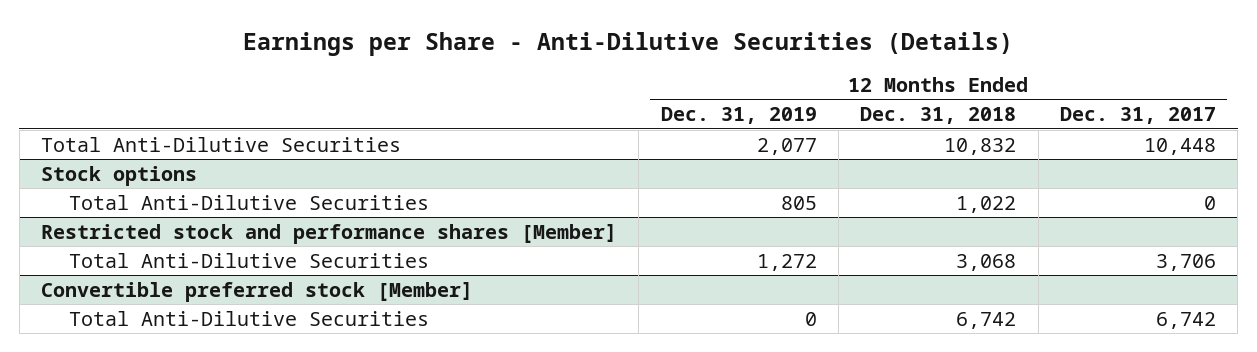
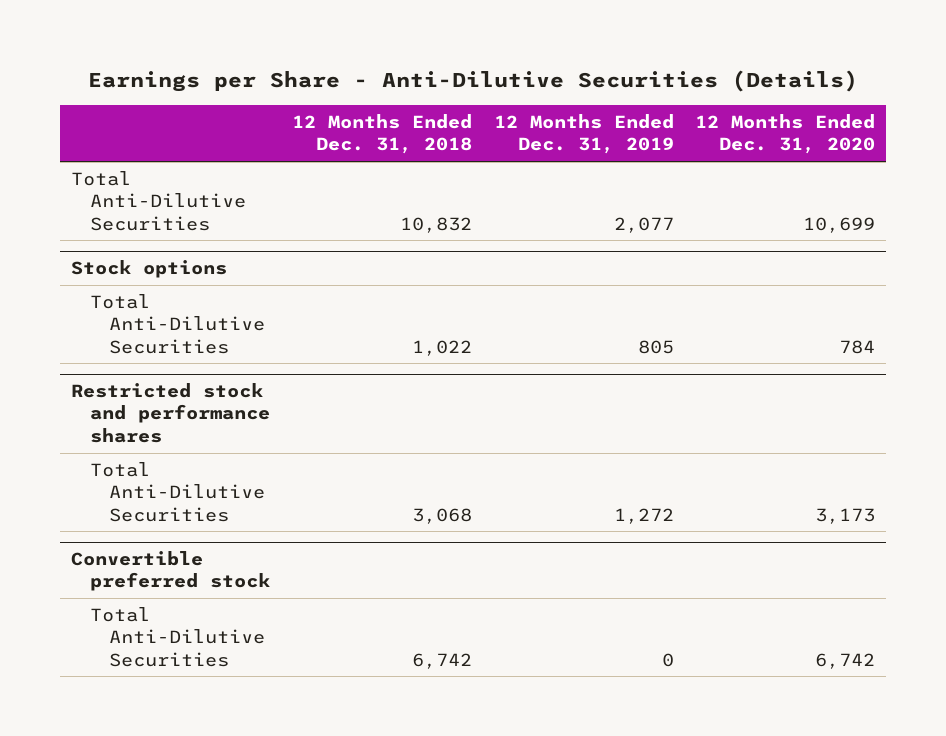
[1059,107,1216,125] Dec. 31, 2017 -> none
none -> [695,113,876,155] 12 Months Ended Dec. 31, 2020
[40,223,617,244] Restricted stock and performance shares [Member] -> [71,383,271,443] Restricted stock and performance shares
[40,281,473,302] Convertible preferred stock [Member] -> [71,551,271,592] Convertible preferred stock

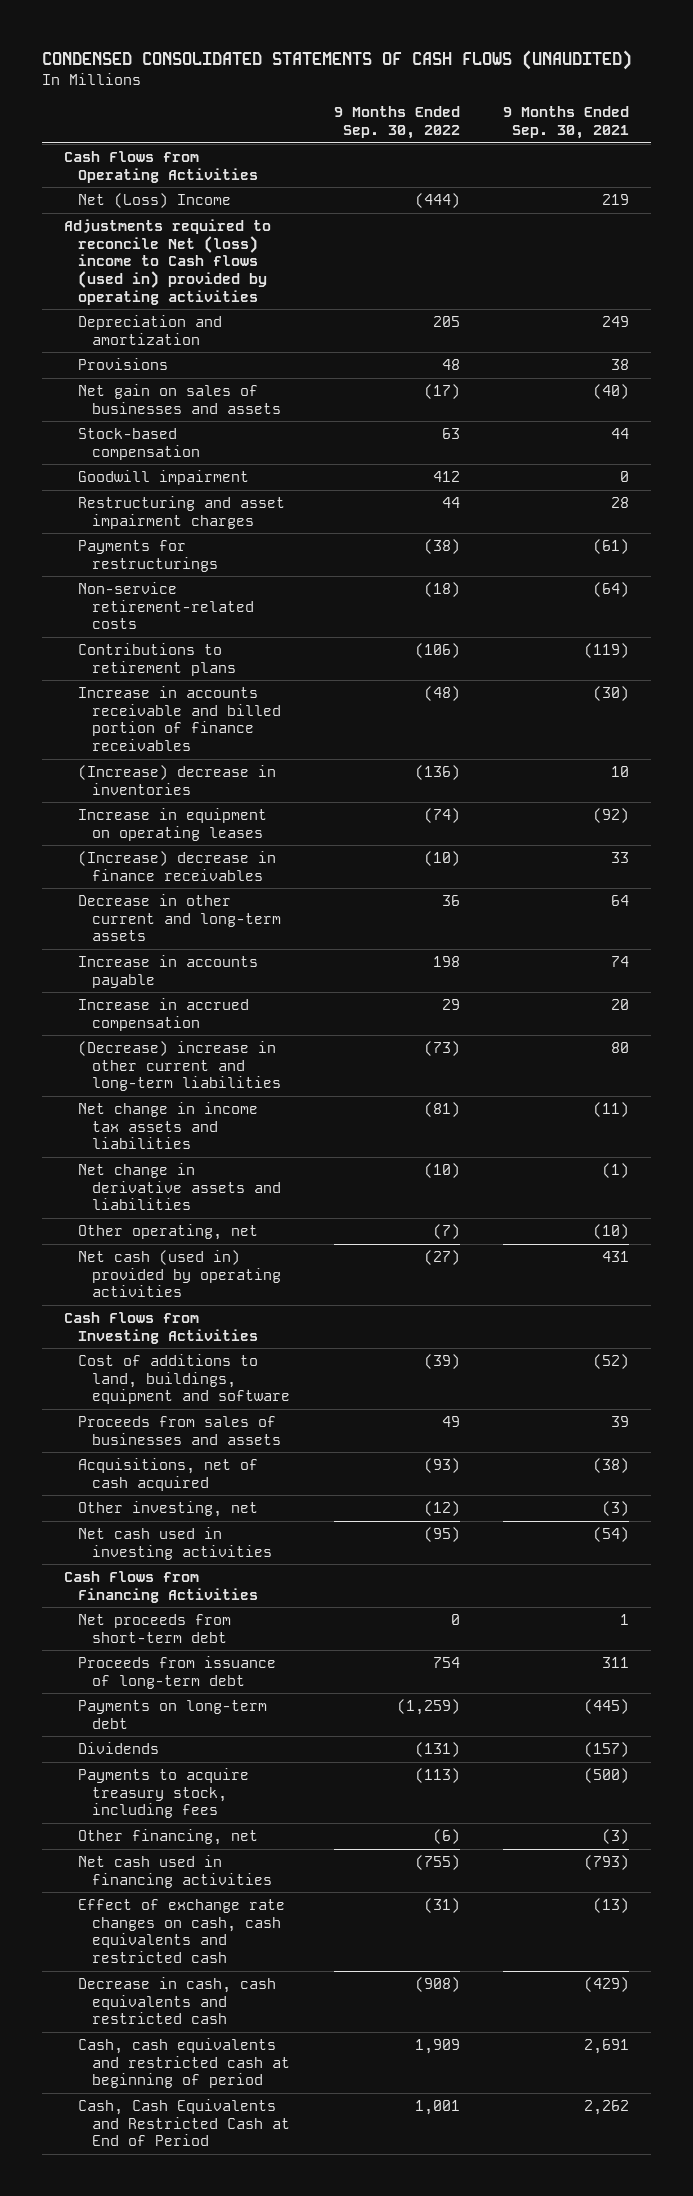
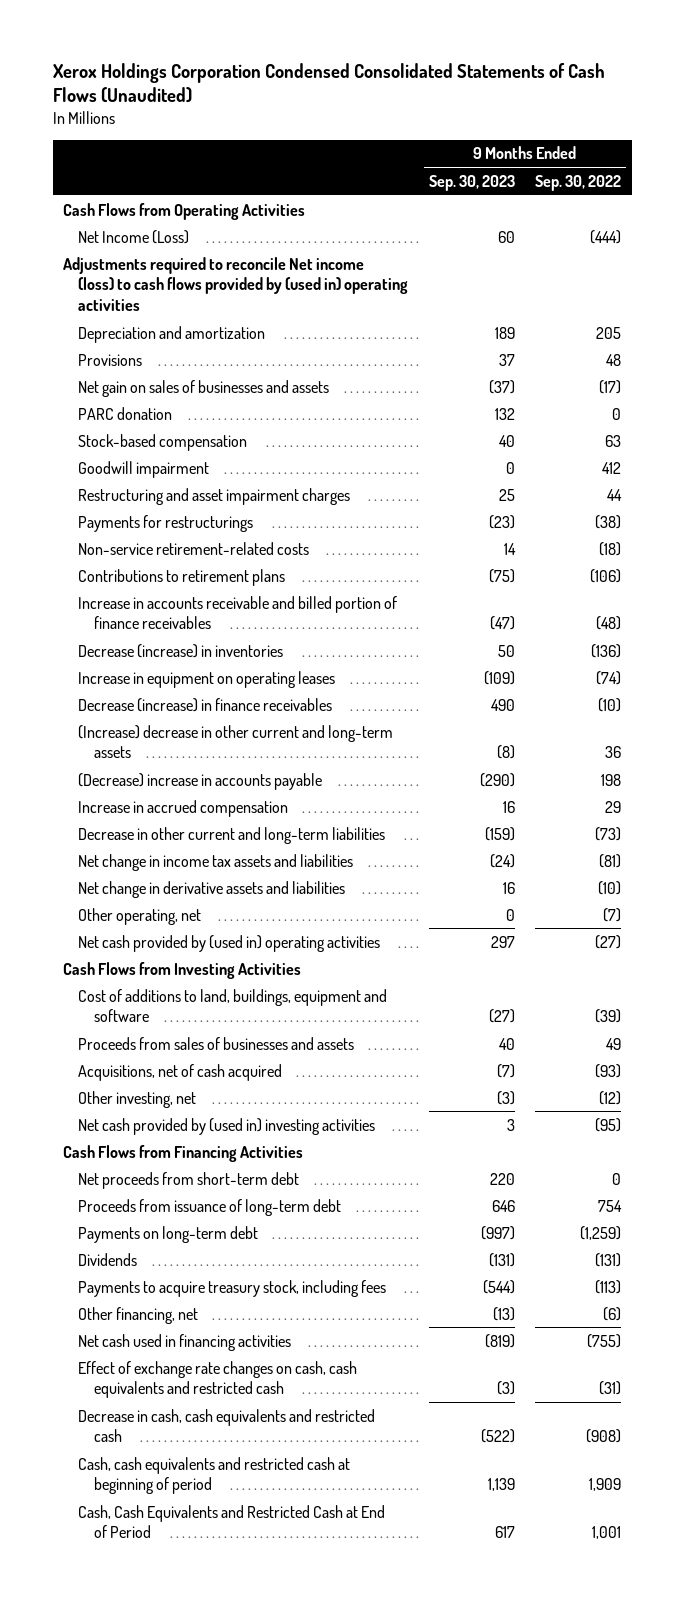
[41,49,632,70] CONDENSED CONSOLIDATED STATEMENTS OF CASH FLOWS (UNAUDITED) -> [52,62,605,104] Xerox Holdings Corporation Condensed Consolidated Statements of Cash Flows (Unaudited)
[503,106,630,140] 9 Months Ended Sep. 30, 2021 -> none
none -> [428,174,515,191] Sep. 30, 2023
[77,193,231,209] Net (Loss) Income -> [78,229,190,244] Net Income (Loss)
[63,219,271,305] Adjustments required to reconcile Net (loss) income to Cash flows (used in) provided by operating activities -> [62,256,409,311] Adjustments required to reconcile Net income (loss) to cash flows provided by (used in) operating activities
none -> [78,406,173,420] PARC donation
[77,765,276,795] (Increase) decrease in inventories -> [78,643,284,658] Decrease (increase) in inventories
[77,851,276,881] (Increase) decrease in finance receivables -> [78,697,333,712] Decrease (increase) in finance receivables
[77,894,282,942] Decrease in other current and long-term assets -> [78,724,394,759] (Increase) decrease in other current and long-term assets
[77,955,258,988] Increase in accounts payable -> [78,772,323,790] (Decrease) increase in accounts payable
[77,1041,282,1092] (Decrease) increase in other current and long-term liabilities -> [78,826,386,844] Decrease in other current and long-term liabilities
[77,1250,282,1298] Net cash (used in) provided by operating activities -> [78,934,381,952] Net cash provided by (used in) operating activities
[77,1527,273,1560] Net cash used in investing activities -> [78,1117,376,1135] Net cash provided by (used in) investing activities

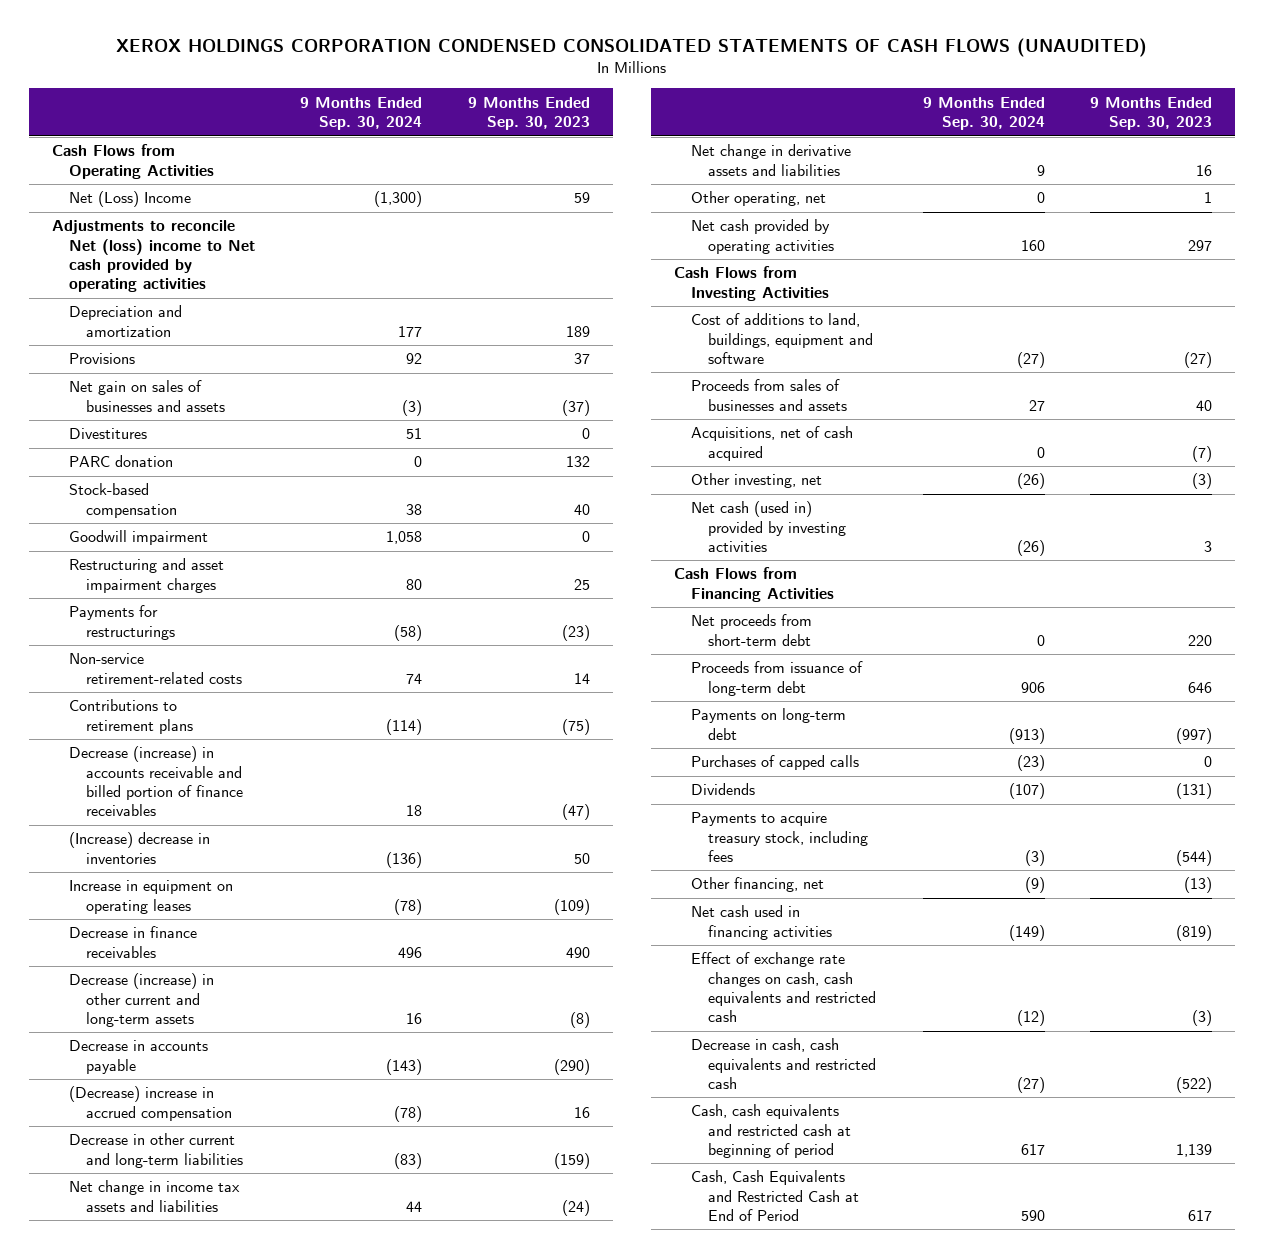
[52,62,605,104] Xerox Holdings Corporation Condensed Consolidated Statements of Cash Flows (Unaudited) -> [116,38,1148,58] XEROX HOLDINGS CORPORATION CONDENSED CONSOLIDATED STATEMENTS OF CASH FLOWS (UNAUDITED)
[535,174,622,191] Sep. 30, 2022 -> none
none -> [300,96,423,130] 9 Months Ended Sep. 30, 2024
[78,229,190,244] Net Income (Loss) -> [68,191,191,208] Net (Loss) Income
[497,230,515,243] 60 -> [574,192,591,204] 59
[62,256,409,311] Adjustments required to reconcile Net income (loss) to cash flows provided by (used in) operating activities -> [51,220,255,293] Adjustments to reconcile Net (loss) income to Net cash provided by operating activities
none -> [68,428,147,440] Divestitures
[78,595,398,630] Increase in accounts receivable and billed portion of finance receivables -> [68,746,243,817] Decrease (increase) in accounts receivable and billed portion of finance receivables
[78,643,284,658] Decrease (increase) in inventories -> [68,832,210,864] (Increase) decrease in inventories
[78,697,333,712] Decrease (increase) in finance receivables -> [68,926,197,958] Decrease in finance receivables
[78,724,394,759] (Increase) decrease in other current and long-term assets -> [68,973,214,1027] Decrease (increase) in other current and long-term assets
[78,772,323,790] (Decrease) increase in accounts payable -> [68,1040,208,1074] Decrease in accounts payable
[78,799,289,817] Increase in accrued compensation -> [68,1086,232,1121] (Decrease) increase in accrued compensation
[505,908,515,921] 0 -> [1204,192,1213,204] 1
[78,934,381,952] Net cash provided by (used in) operating activities -> [691,219,835,254] Net cash provided by operating activities
[78,1117,376,1135] Net cash provided by (used in) investing activities -> [691,501,847,552] Net cash (used in) provided by investing activities
none -> [691,755,860,771] Purchases of capped calls

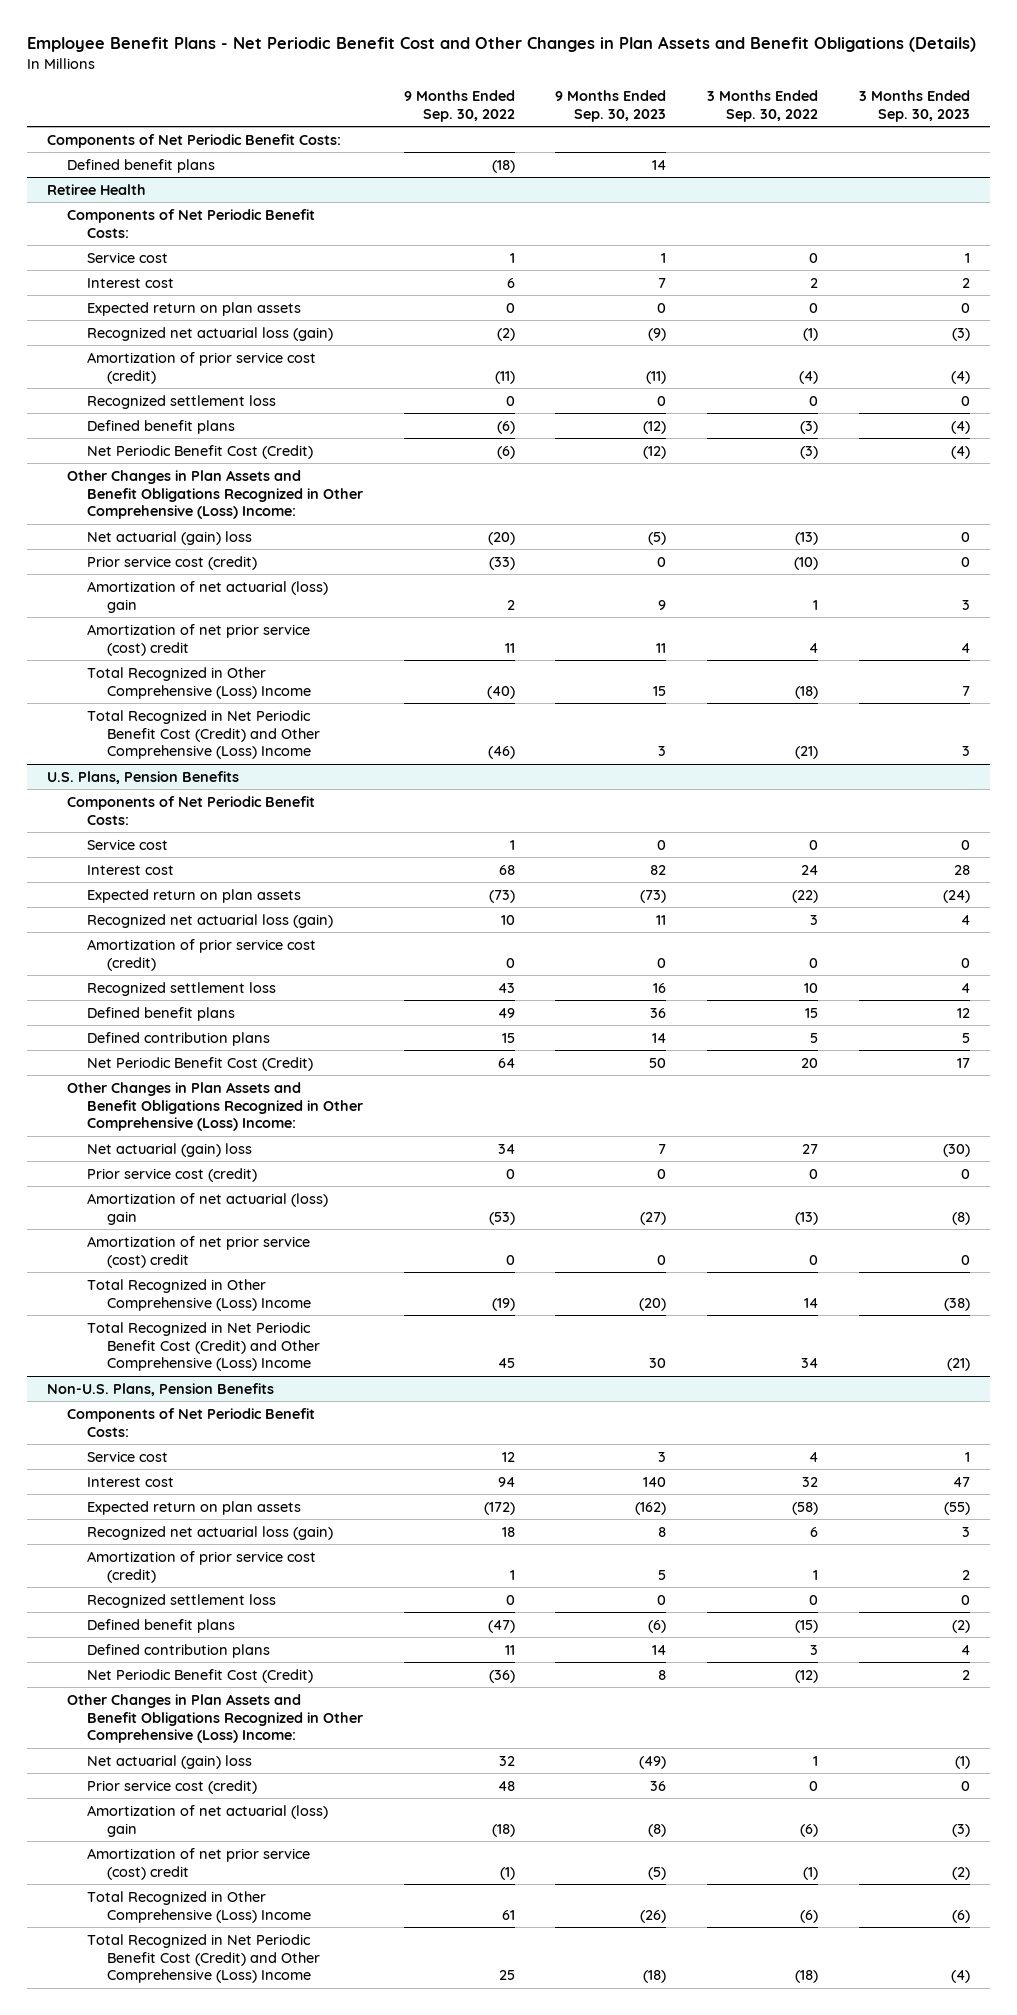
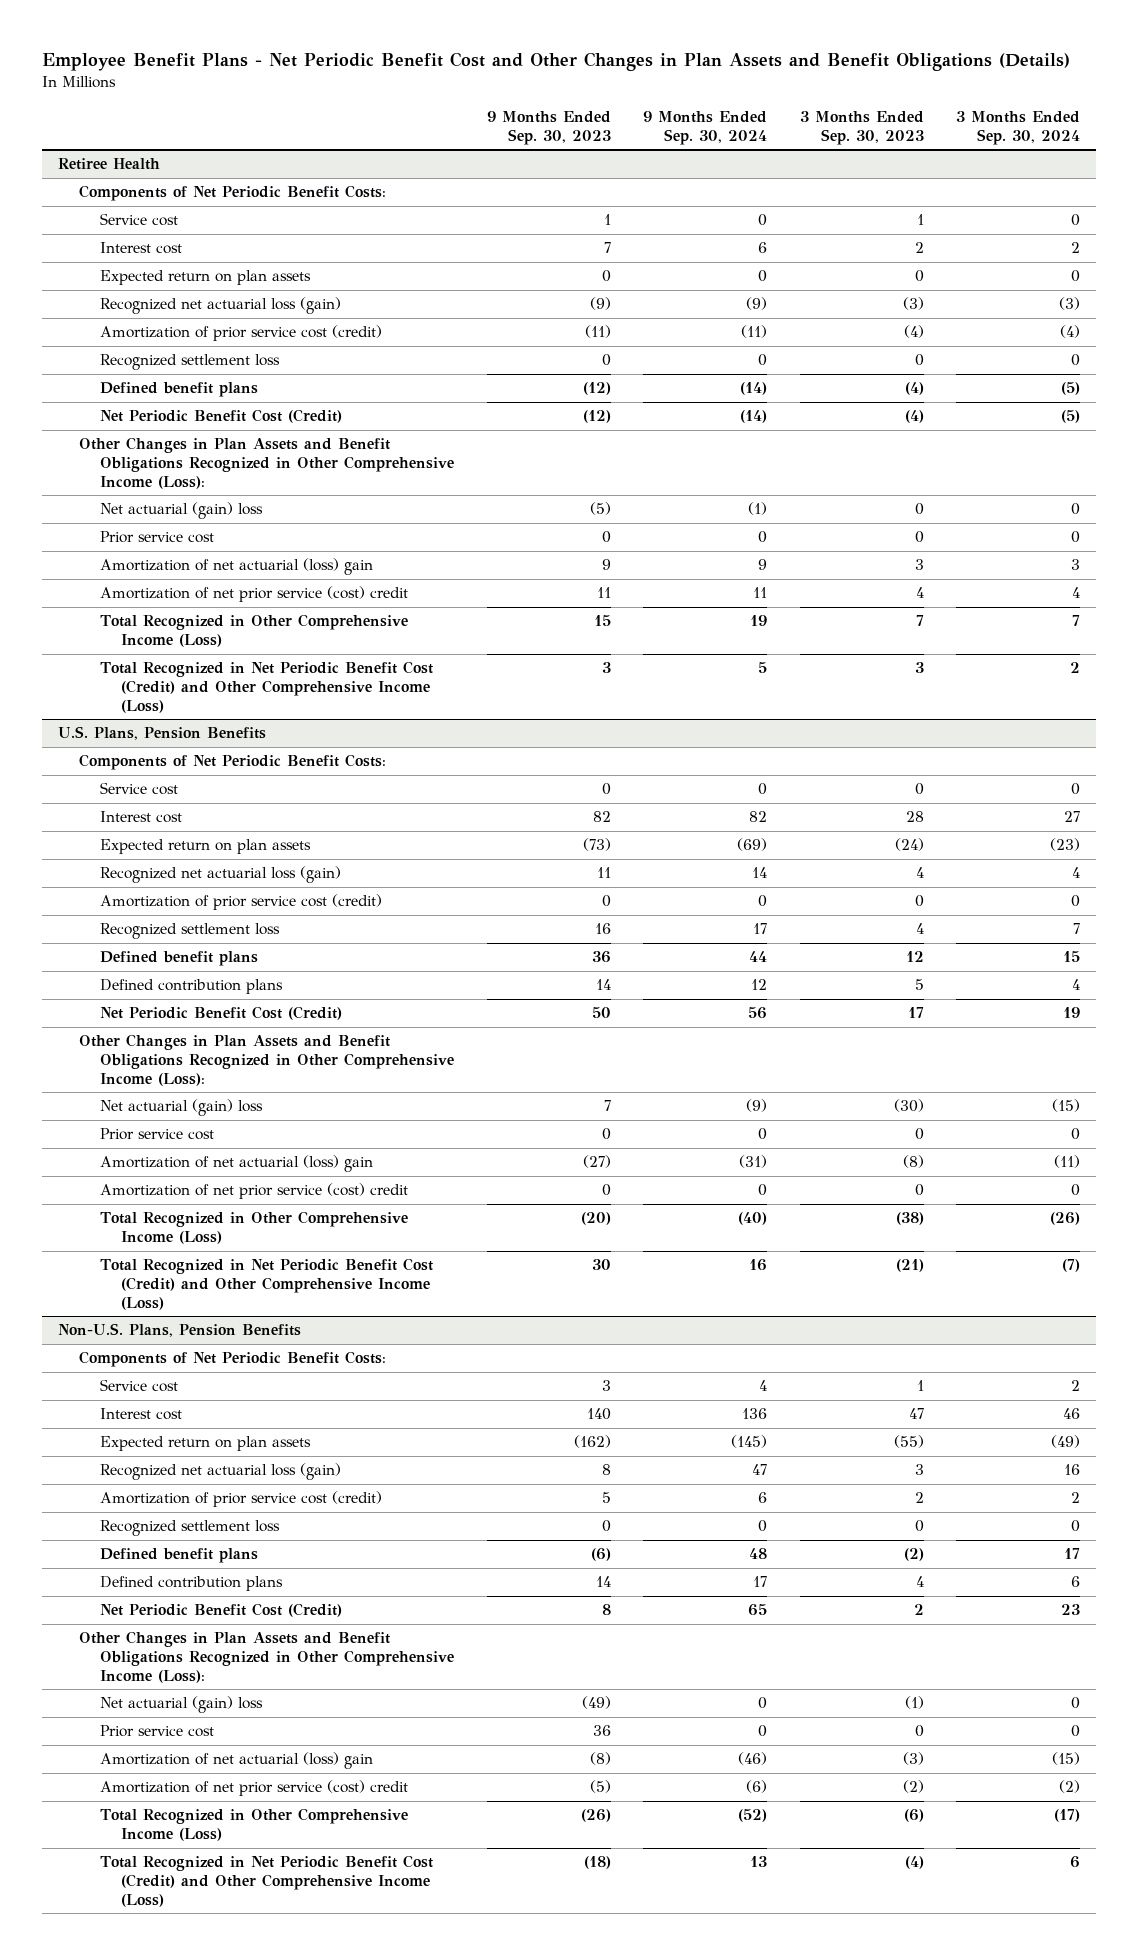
[403,89,515,122] 9 Months Ended Sep. 30, 2022 -> none
[707,89,819,122] 3 Months Ended Sep. 30, 2022 -> none
none -> [643,111,768,145] 9 Months Ended Sep. 30, 2024
none -> [955,111,1080,145] 3 Months Ended Sep. 30, 2024
[47,133,342,148] Components of Net Periodic Benefit Costs: -> none
[67,158,216,173] Defined benefit plans -> none
[67,469,363,520] Other Changes in Plan Assets and Benefit Obligations Recognized in Other Comprehensive (Loss) Income: -> [79,437,455,489] Other Changes in Plan Assets and Benefit Obligations Recognized in Other Comprehensive Income (Loss):
[86,555,257,570] Prior service cost (credit) -> [100,531,215,544] Prior service cost
[86,666,311,699] Total Recognized in Other Comprehensive (Loss) Income -> [100,614,409,647] Total Recognized in Other Comprehensive Income (Loss)
[86,709,320,760] Total Recognized in Net Periodic Benefit Cost (Credit) and Other Comprehensive (Loss) Income -> [100,661,434,713] Total Recognized in Net Periodic Benefit Cost (Credit) and Other Comprehensive Income (Loss)
[67,1081,363,1132] Other Changes in Plan Assets and Benefit Obligations Recognized in Other Comprehensive (Loss) Income: -> [79,1034,455,1086] Other Changes in Plan Assets and Benefit Obligations Recognized in Other Comprehensive Income (Loss):
[86,1167,257,1182] Prior service cost (credit) -> [100,1128,215,1141] Prior service cost
[86,1278,311,1311] Total Recognized in Other Comprehensive (Loss) Income -> [100,1211,409,1244] Total Recognized in Other Comprehensive Income (Loss)
[86,1321,320,1372] Total Recognized in Net Periodic Benefit Cost (Credit) and Other Comprehensive (Loss) Income -> [100,1258,434,1310] Total Recognized in Net Periodic Benefit Cost (Credit) and Other Comprehensive Income (Loss)
[67,1693,363,1744] Other Changes in Plan Assets and Benefit Obligations Recognized in Other Comprehensive (Loss) Income: -> [79,1631,455,1683] Other Changes in Plan Assets and Benefit Obligations Recognized in Other Comprehensive Income (Loss):
[86,1779,257,1794] Prior service cost (credit) -> [100,1725,215,1738] Prior service cost
[86,1890,311,1923] Total Recognized in Other Comprehensive (Loss) Income -> [100,1808,409,1841] Total Recognized in Other Comprehensive Income (Loss)
[86,1933,320,1984] Total Recognized in Net Periodic Benefit Cost (Credit) and Other Comprehensive (Loss) Income -> [100,1855,434,1907] Total Recognized in Net Periodic Benefit Cost (Credit) and Other Comprehensive Income (Loss)

